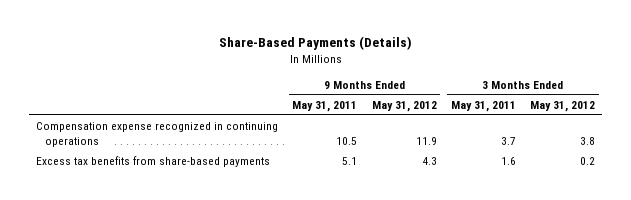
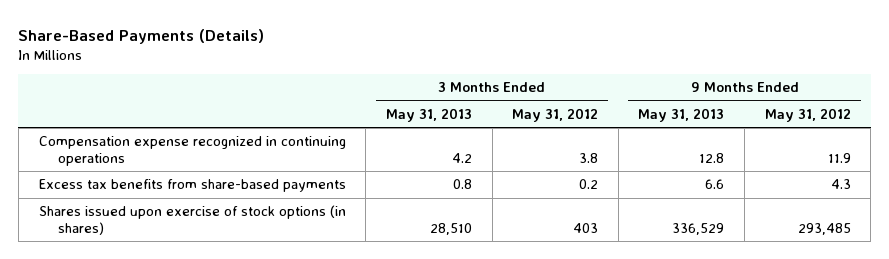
[292,100,358,112] May 31, 2011 -> none
[450,100,516,112] May 31, 2011 -> none
none -> [385,108,472,123] May 31, 2013
none -> [638,108,725,123] May 31, 2013
none -> [38,205,346,235] Shares issued upon exercise of stock options (in shares)

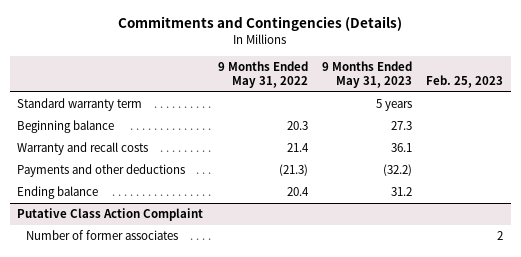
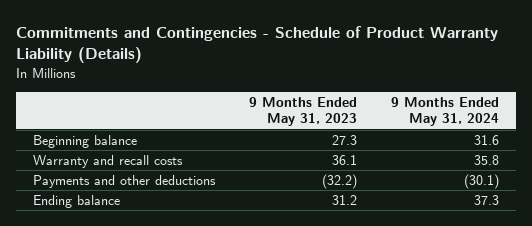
[118,16,403,32] Commitments and Contingencies (Details) -> [16,25,499,64] Commitments and Contingencies - Schedule of Product Warranty Liability (Details)
[217,61,308,88] 9 Months Ended May 31, 2022 -> none
[426,74,504,88] Feb. 25, 2023 -> none
none -> [391,96,500,127] 9 Months Ended May 31, 2024
[17,98,143,112] Standard warranty term -> none
[17,208,204,222] Putative Class Action Complaint -> none
[26,230,179,241] Number of former associates -> none

